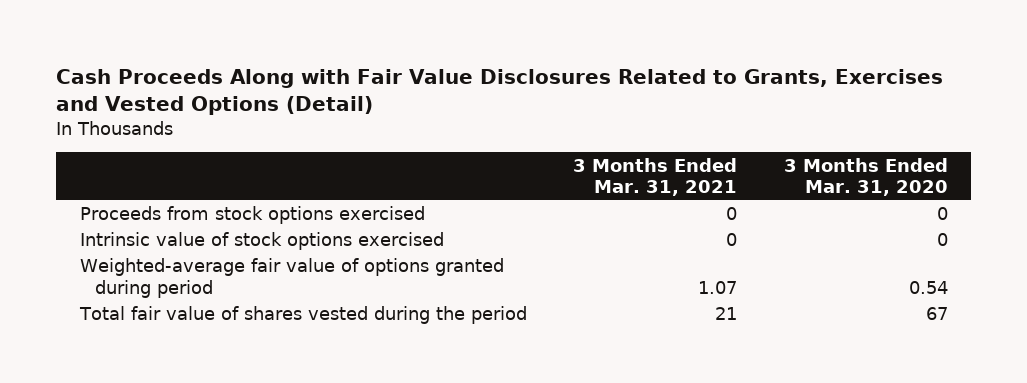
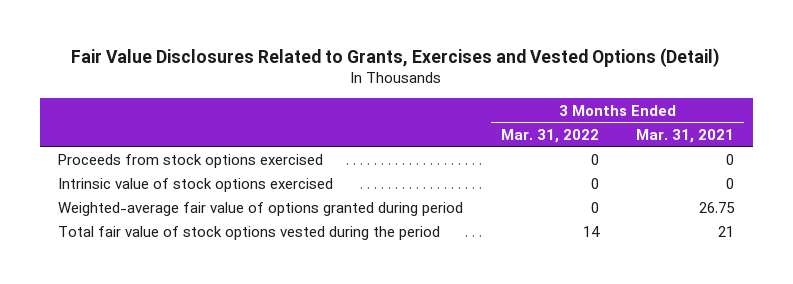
[56,68,944,115] Cash Proceeds Along with Fair Value Disclosures Related to Grants, Exercises and Vested Options (Detail) -> [71,47,721,67] Fair Value Disclosures Related to Grants, Exercises and Vested Options (Detail)
[783,157,948,197] 3 Months Ended Mar. 31, 2020 -> none
none -> [500,128,599,143] Mar. 31, 2022
[698,281,738,295] 1.07 -> [699,202,736,214] 26.75
[78,306,527,325] Total fair value of shares vested during the period -> [58,226,441,241] Total fair value of stock options vested during the period

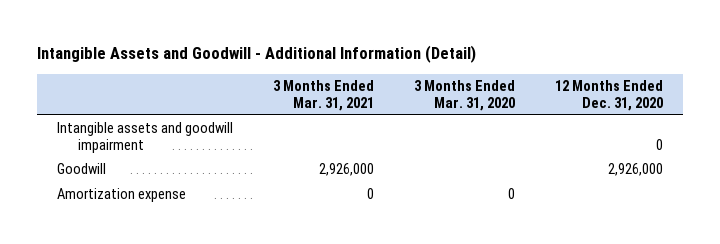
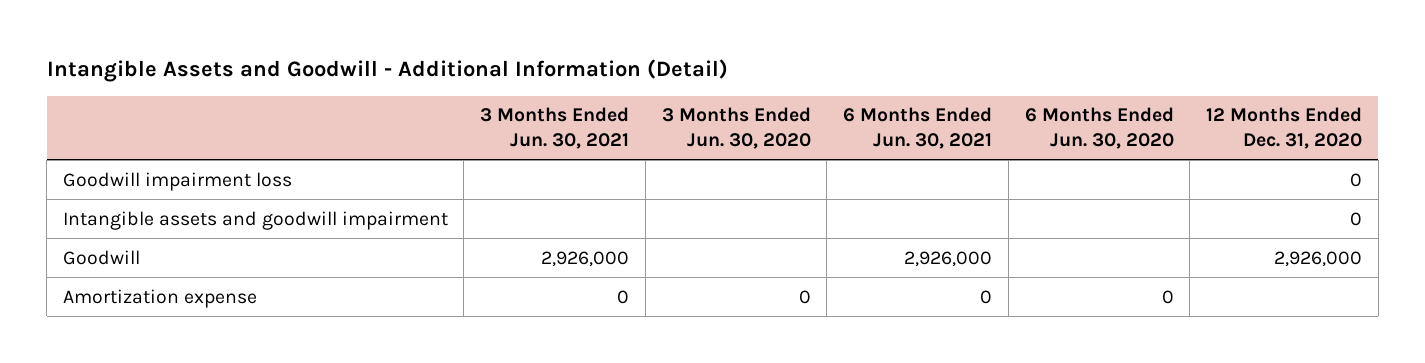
[273,80,375,111] 3 Months Ended Mar. 31, 2021 -> none
[413,80,515,111] 3 Months Ended Mar. 31, 2020 -> none
none -> [480,107,630,149] 3 Months Ended Jun. 30, 2021
none -> [661,107,811,149] 3 Months Ended Jun. 30, 2020
none -> [843,107,993,149] 6 Months Ended Jun. 30, 2021
none -> [1024,107,1174,149] 6 Months Ended Jun. 30, 2020
none -> [62,171,292,191] Goodwill impairment loss

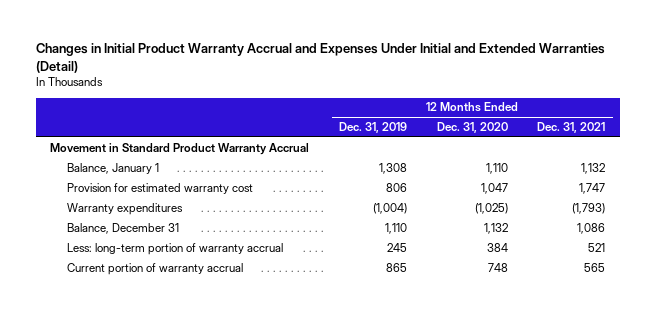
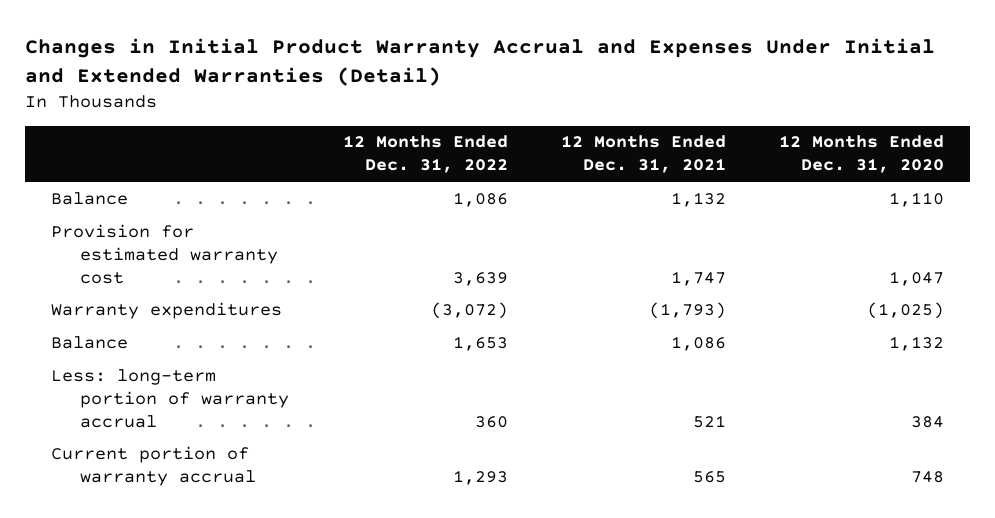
[339,121,408,133] Dec. 31, 2019 -> none
none -> [342,135,508,174] 12 Months Ended Dec. 31, 2022
[50,142,310,155] Movement in Standard Product Warranty Accrual -> none
[66,162,159,174] Balance, January 1 -> [51,191,129,205] Balance
[66,222,179,234] Balance, December 31 -> [51,335,129,349] Balance

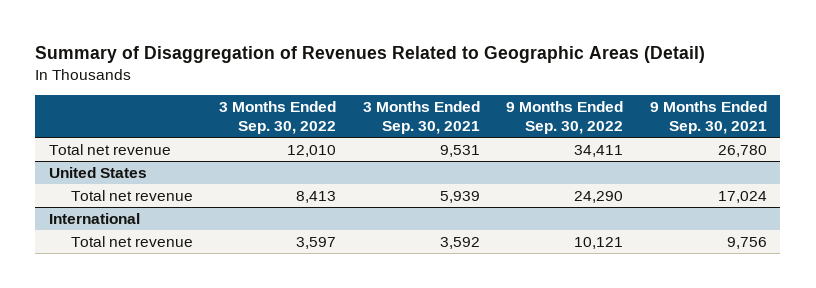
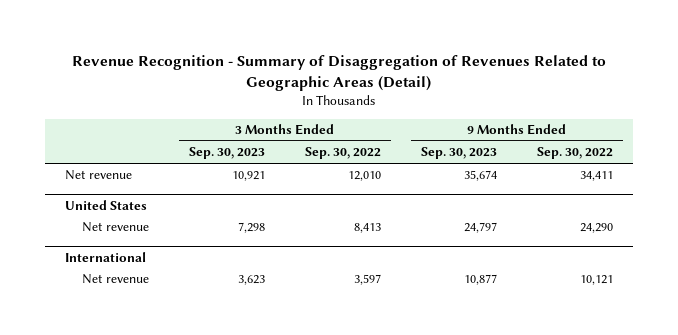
[35,46,706,64] Summary of Disaggregation of Revenues Related to Geographic Areas (Detail) -> [71,54,606,92] Revenue Recognition - Summary of Disaggregation of Revenues Related to Geographic Areas (Detail)
[362,101,480,134] 3 Months Ended Sep. 30, 2021 -> none
[649,101,767,134] 9 Months Ended Sep. 30, 2021 -> none
none -> [189,147,266,160] Sep. 30, 2023
none -> [420,147,497,160] Sep. 30, 2023
[48,143,171,155] Total net revenue -> [64,170,132,181] Net revenue
[70,189,193,201] Total net revenue -> [82,222,150,233] Net revenue
[70,235,193,247] Total net revenue -> [82,274,150,285] Net revenue

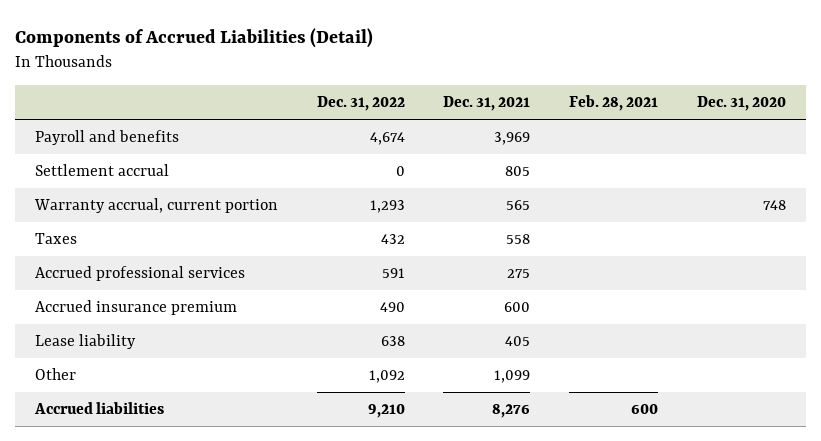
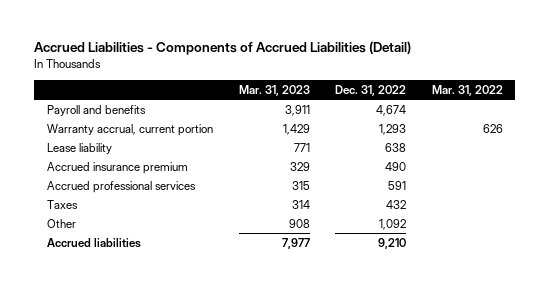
[15,28,374,49] Components of Accrued Liabilities (Detail) -> [34,41,412,56] Accrued Liabilities - Components of Accrued Liabilities (Detail)
[443,96,531,112] Dec. 31, 2021 -> none
[569,95,659,112] Feb. 28, 2021 -> none
[697,96,787,112] Dec. 31, 2020 -> none
none -> [238,84,310,96] Mar. 31, 2023
none -> [431,84,503,96] Mar. 31, 2022
[34,164,169,177] Settlement accrual -> none
[34,300,237,316] Accrued insurance premium -> [47,161,189,174] Accrued insurance premium
[34,266,245,282] Accrued professional services -> [47,180,197,193] Accrued professional services
[34,233,77,245] Taxes -> [47,199,79,209] Taxes

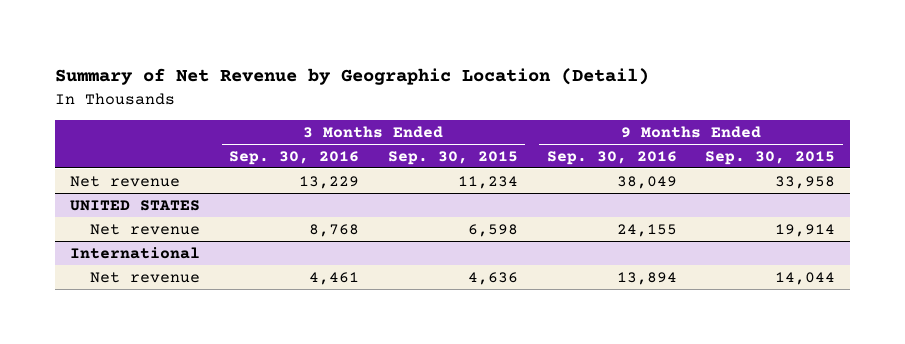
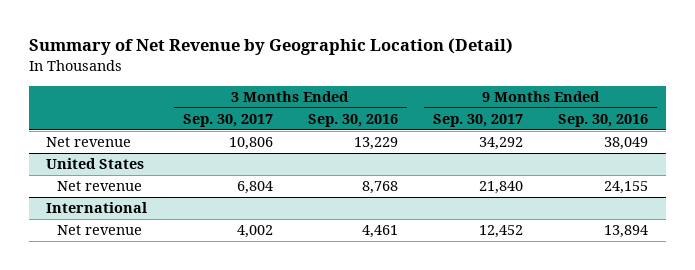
[387,150,518,165] Sep. 30, 2015 -> none
[705,150,836,165] Sep. 30, 2015 -> none
none -> [182,113,273,127] Sep. 30, 2017
none -> [432,113,523,127] Sep. 30, 2017
[69,199,200,211] UNITED STATES -> [46,158,145,170] United States

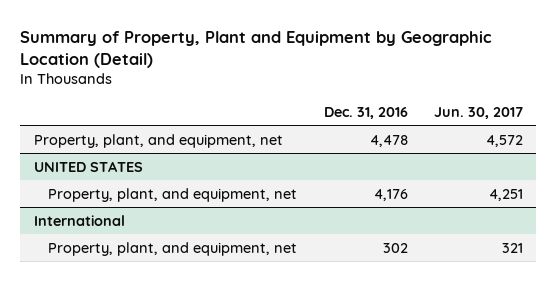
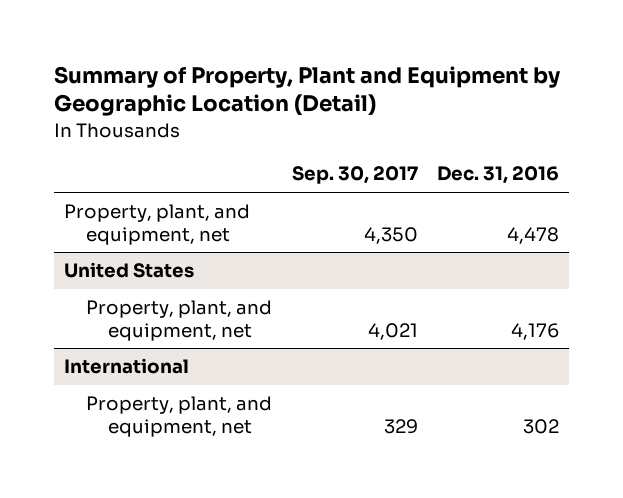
[434,106,524,119] Jun. 30, 2017 -> none
none -> [291,166,418,185] Sep. 30, 2017
[33,160,143,172] UNITED STATES -> [63,262,194,279] United States

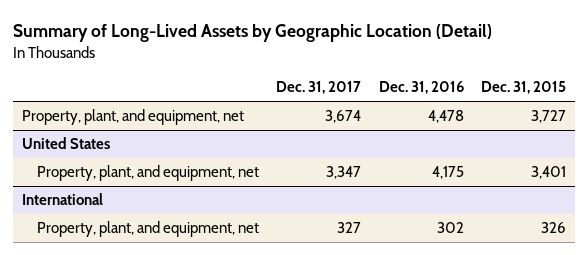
[53,65,561,117] Summary of Property, Plant and Equipment by Geographic Location (Detail) -> [13,24,493,43] Summary of Long-Lived Assets by Geographic Location (Detail)
[291,166,418,185] Sep. 30, 2017 -> none
none -> [276,81,362,95] Dec. 31, 2017
none -> [481,81,567,95] Dec. 31, 2015
[511,322,560,340] 4,176 -> [431,166,464,180] 4,175

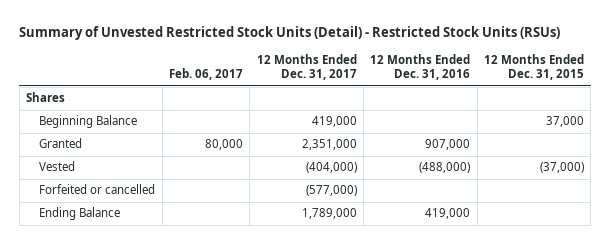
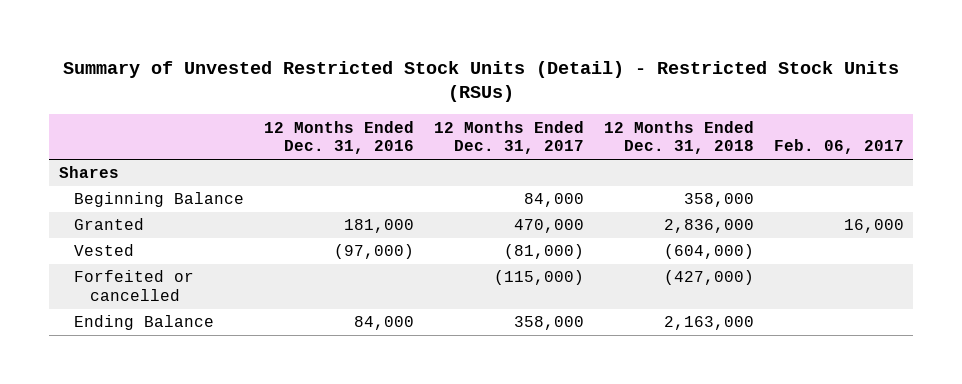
[483,53,584,81] 12 Months Ended Dec. 31, 2015 -> none
none -> [603,120,754,155] 12 Months Ended Dec. 31, 2018
[311,116,357,128] 419,000 -> [524,193,585,208] 84,000
[204,139,243,151] 80,000 -> [843,219,904,234] 16,000
[301,139,357,151] 2,351,000 -> [514,219,585,234] 470,000
[425,139,471,151] 907,000 -> [344,219,415,234] 181,000
[305,162,357,174] (404,000) -> [504,244,585,260] (81,000)
[419,162,471,174] (488,000) -> [334,244,415,260] (97,000)
[305,185,357,197] (577,000) -> [494,270,585,286] (115,000)
[301,208,357,220] 1,789,000 -> [514,316,585,331] 358,000
[425,208,471,220] 419,000 -> [354,316,415,331] 84,000

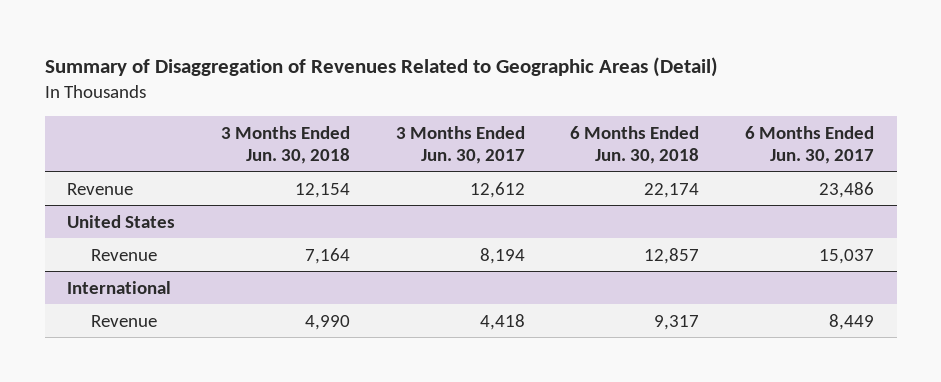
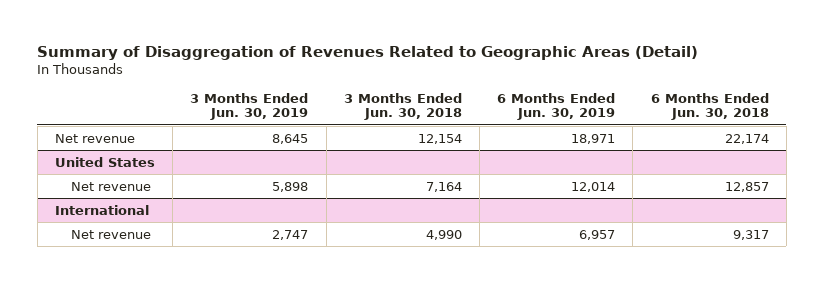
[395,125,525,164] 3 Months Ended Jun. 30, 2017 -> none
[744,125,874,164] 6 Months Ended Jun. 30, 2017 -> none
none -> [190,92,309,121] 3 Months Ended Jun. 30, 2019
none -> [497,92,616,121] 6 Months Ended Jun. 30, 2019
[67,182,134,195] Revenue -> [54,133,135,143] Net revenue
[91,248,158,261] Revenue -> [70,181,151,191] Net revenue
[91,314,158,327] Revenue -> [70,229,151,239] Net revenue

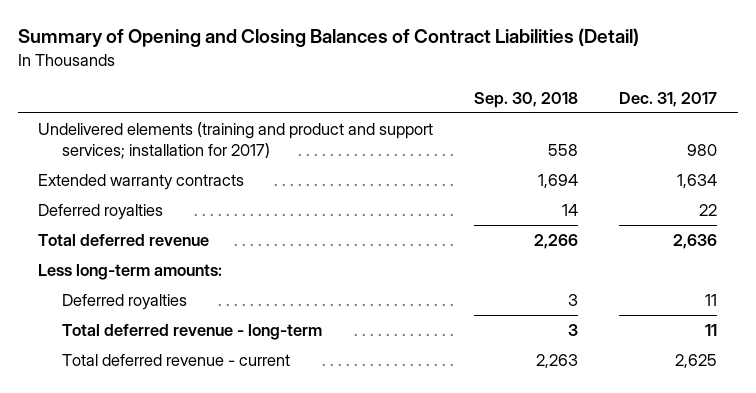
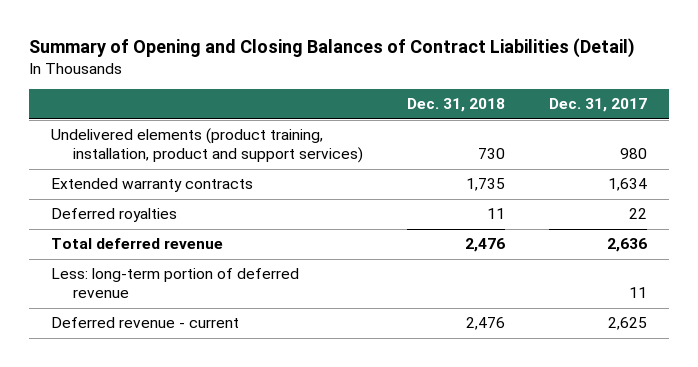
[474,91,579,108] Sep. 30, 2018 -> none
none -> [407,98,506,113] Dec. 31, 2018
[38,122,434,159] Undelivered elements (training and product and support services; installation for 2017) -> [50,128,363,164] Undelivered elements (product training, installation, product and support services)
[38,264,223,281] Less long-term amounts: -> none
[61,294,187,311] Deferred royalties -> none
[61,324,322,341] Total deferred revenue - long-term -> [50,268,299,299] Less: long-term portion of deferred revenue
[61,354,290,367] Total deferred revenue - current -> [50,317,239,329] Deferred revenue - current

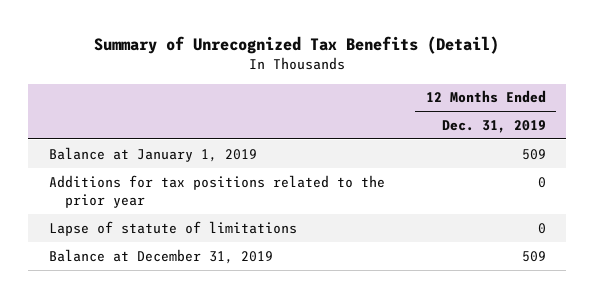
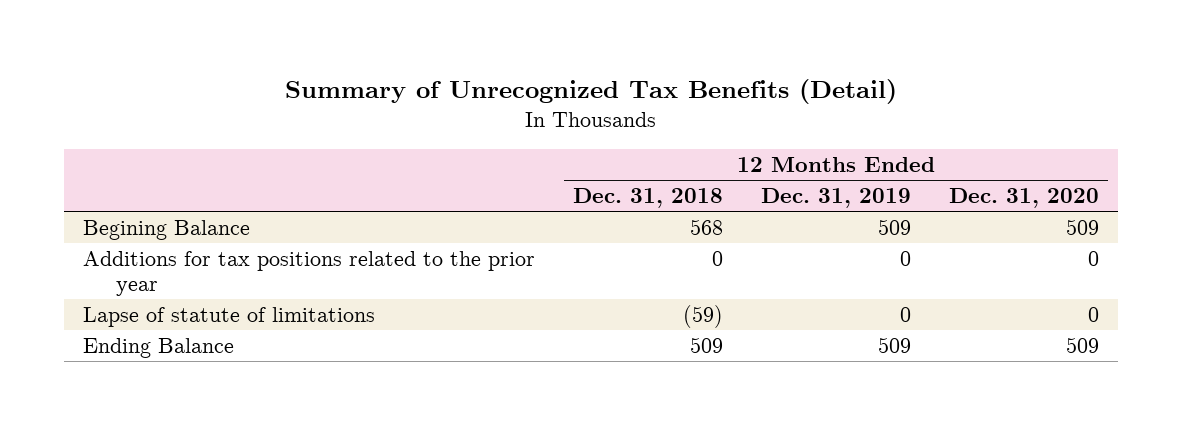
none -> [573,188,724,209] Dec. 31, 2018
none -> [948,188,1099,209] Dec. 31, 2020
[48,146,257,162] Balance at January 1, 2019 -> [83,220,251,241] Begining Balance
[48,248,273,264] Balance at December 31, 2019 -> [83,338,235,359] Ending Balance

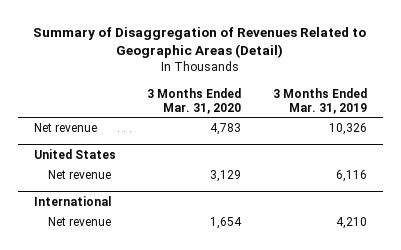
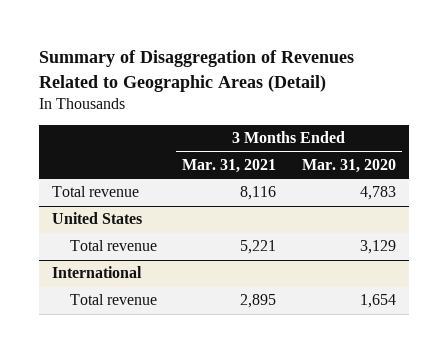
[272,87,367,114] 3 Months Ended Mar. 31, 2019 -> none
none -> [182,158,277,173] Mar. 31, 2021
[33,123,97,133] Net revenue -> [51,186,139,198] Total revenue
[48,170,112,180] Net revenue -> [69,240,157,252] Total revenue
[48,217,112,227] Net revenue -> [69,294,157,306] Total revenue

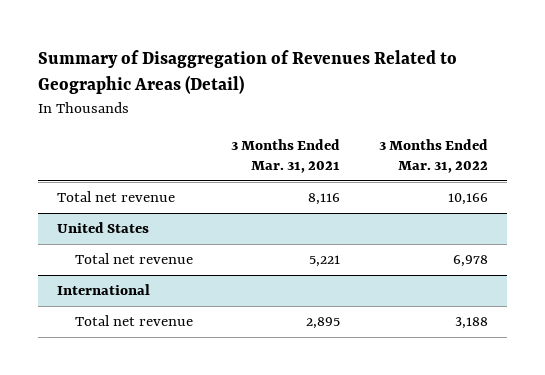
[301,158,396,173] Mar. 31, 2020 -> none
none -> [378,139,488,174] 3 Months Ended Mar. 31, 2022
[51,186,139,198] Total revenue -> [57,191,176,203] Total net revenue
[69,240,157,252] Total revenue -> [74,253,193,265] Total net revenue
[69,294,157,306] Total revenue -> [74,315,193,327] Total net revenue

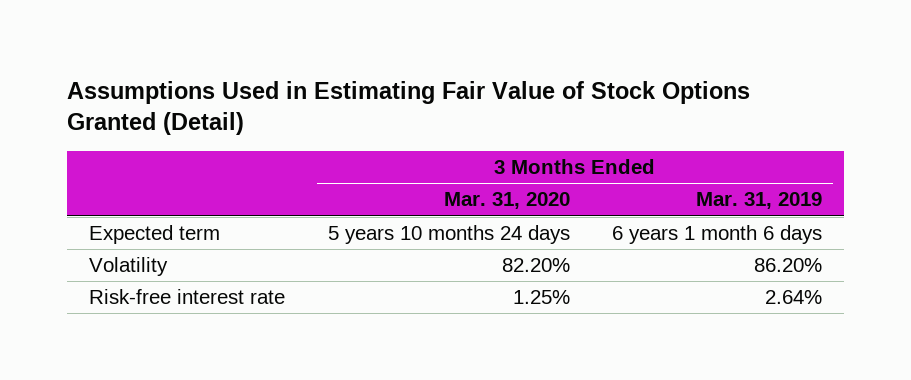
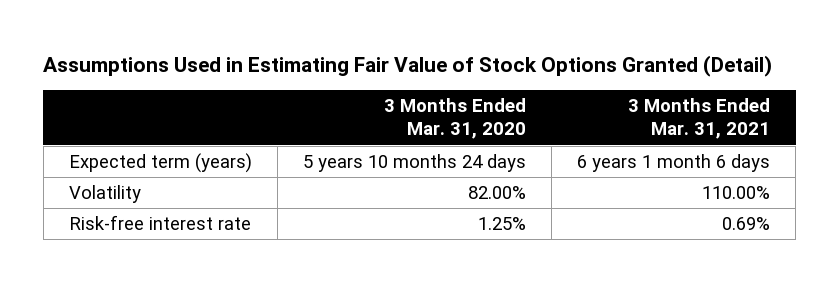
[696,192,823,210] Mar. 31, 2019 -> none
none -> [628,98,771,140] 3 Months Ended Mar. 31, 2021
[88,225,220,245] Expected term -> [68,153,252,174] Expected term (years)
[501,258,570,273] 82.20% -> [467,186,526,200] 82.00%

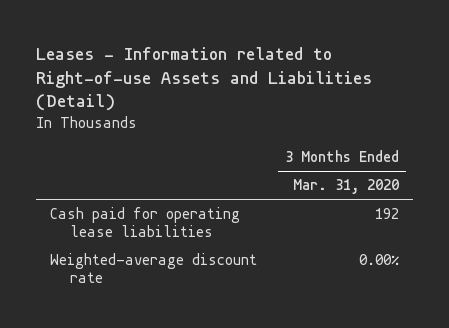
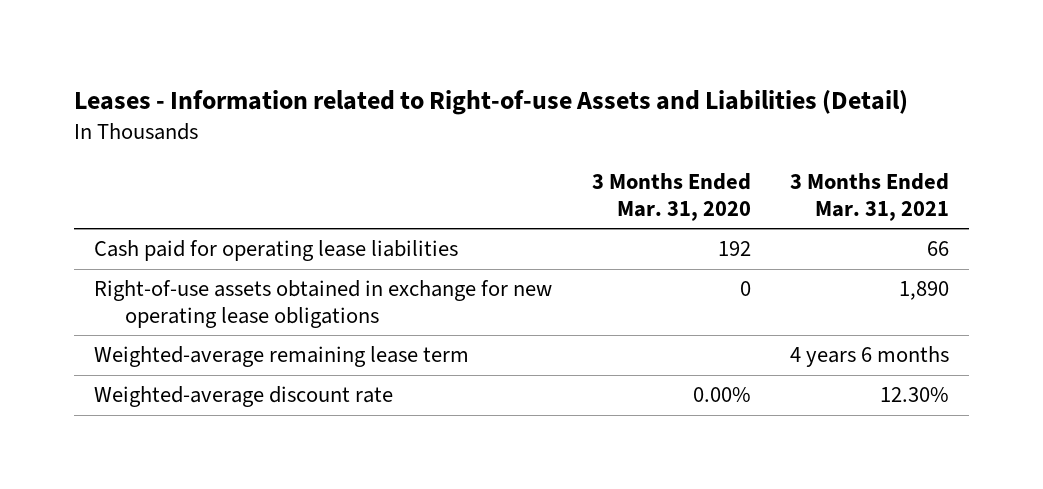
none -> [790,172,950,221] 3 Months Ended Mar. 31, 2021
none -> [94,280,553,328] Right-of-use assets obtained in exchange for new operating lease obligations
none -> [94,346,470,368] Weighted-average remaining lease term

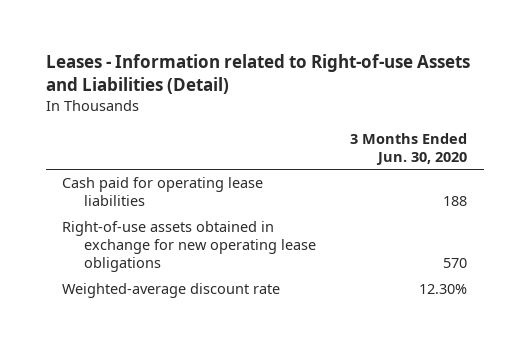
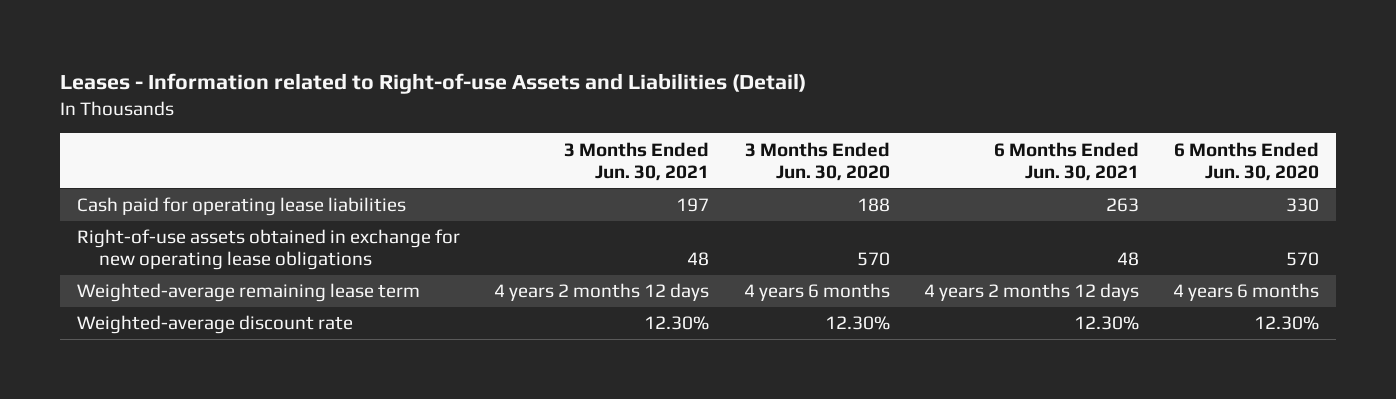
none -> [564,141,710,181] 3 Months Ended Jun. 30, 2021
none -> [993,141,1139,181] 6 Months Ended Jun. 30, 2021
none -> [1174,141,1320,181] 6 Months Ended Jun. 30, 2020
none -> [77,283,421,303] Weighted-average remaining lease term

